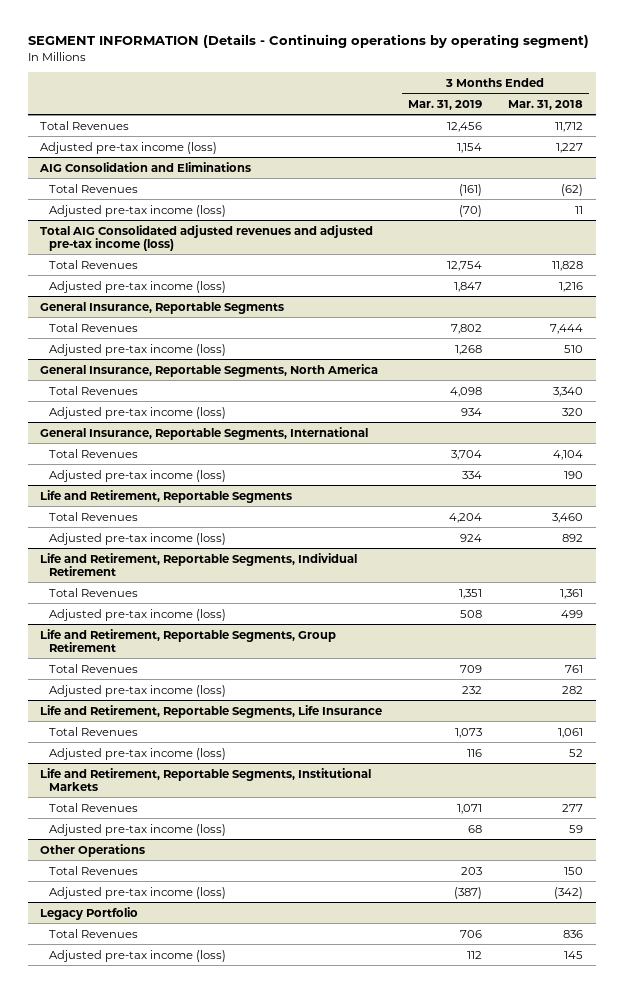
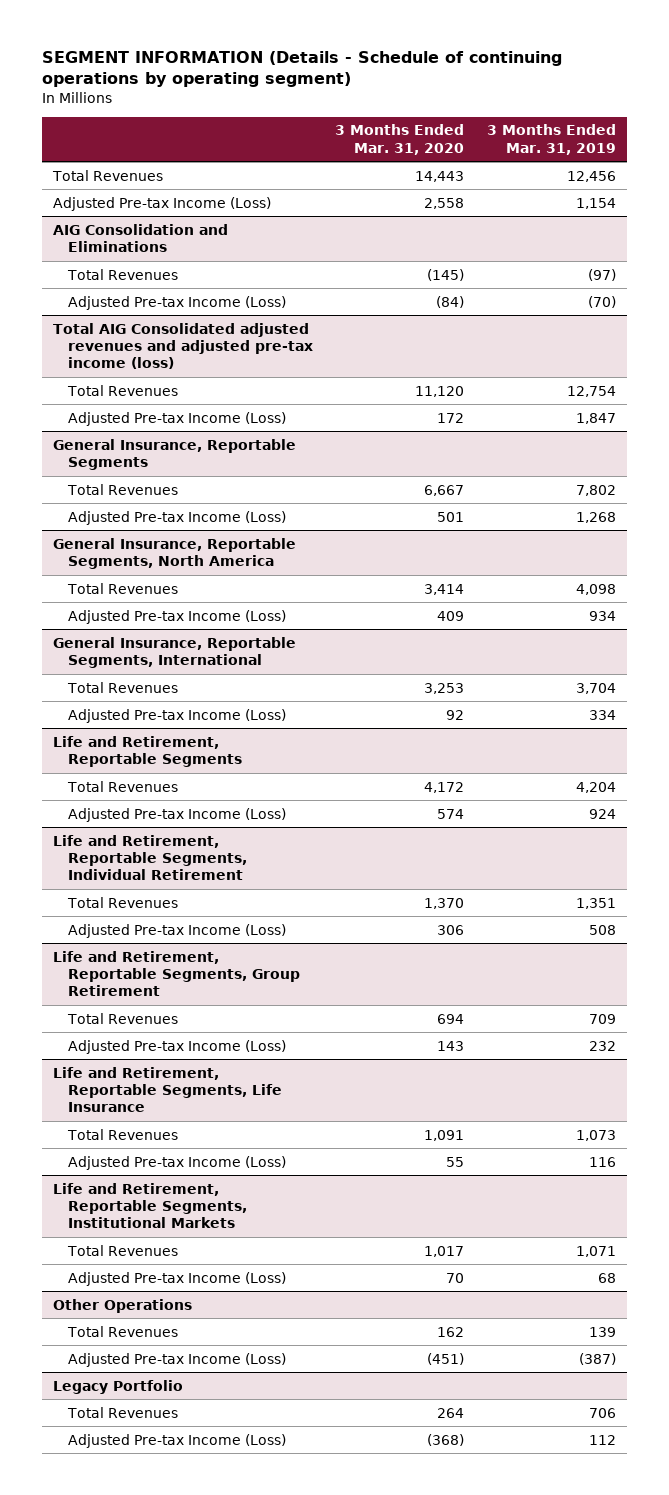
[27,34,589,49] SEGMENT INFORMATION (Details - Continuing operations by operating segment) -> [41,51,562,88] SEGMENT INFORMATION (Details - Schedule of continuing operations by operating segment)
[507,99,583,110] Mar. 31, 2018 -> none
none -> [335,124,465,155] 3 Months Ended Mar. 31, 2020
[40,141,218,154] Adjusted pre-tax income (loss) -> [53,196,272,211] Adjusted Pre-tax Income (Loss)
[459,183,483,196] (161) -> [587,268,616,281] (97)
[48,204,226,217] Adjusted pre-tax income (loss) -> [67,295,286,310] Adjusted Pre-tax Income (Loss)
[48,280,226,293] Adjusted pre-tax income (loss) -> [67,411,286,426] Adjusted Pre-tax Income (Loss)
[48,343,226,356] Adjusted pre-tax income (loss) -> [67,510,286,525] Adjusted Pre-tax Income (Loss)
[48,406,226,419] Adjusted pre-tax income (loss) -> [67,609,286,624] Adjusted Pre-tax Income (Loss)
[48,469,226,482] Adjusted pre-tax income (loss) -> [67,708,286,723] Adjusted Pre-tax Income (Loss)
[48,532,226,545] Adjusted pre-tax income (loss) -> [67,807,286,822] Adjusted Pre-tax Income (Loss)
[48,608,226,621] Adjusted pre-tax income (loss) -> [67,923,286,938] Adjusted Pre-tax Income (Loss)
[48,684,226,697] Adjusted pre-tax income (loss) -> [67,1039,286,1054] Adjusted Pre-tax Income (Loss)
[48,747,226,760] Adjusted pre-tax income (loss) -> [67,1155,286,1170] Adjusted Pre-tax Income (Loss)
[48,823,226,836] Adjusted pre-tax income (loss) -> [67,1271,286,1286] Adjusted Pre-tax Income (Loss)
[461,866,483,875] 203 -> [588,1326,616,1337] 139
[48,886,226,899] Adjusted pre-tax income (loss) -> [67,1352,286,1367] Adjusted Pre-tax Income (Loss)
[48,949,226,962] Adjusted pre-tax income (loss) -> [67,1433,286,1448] Adjusted Pre-tax Income (Loss)

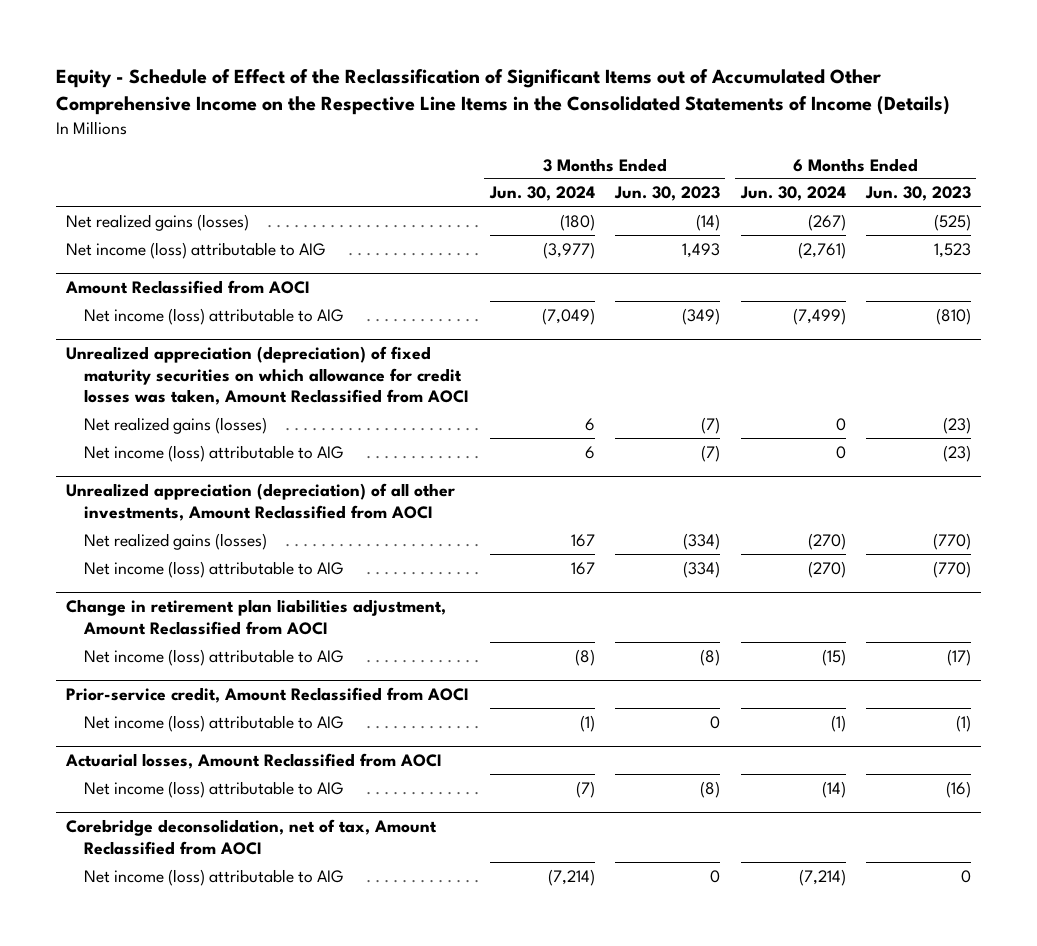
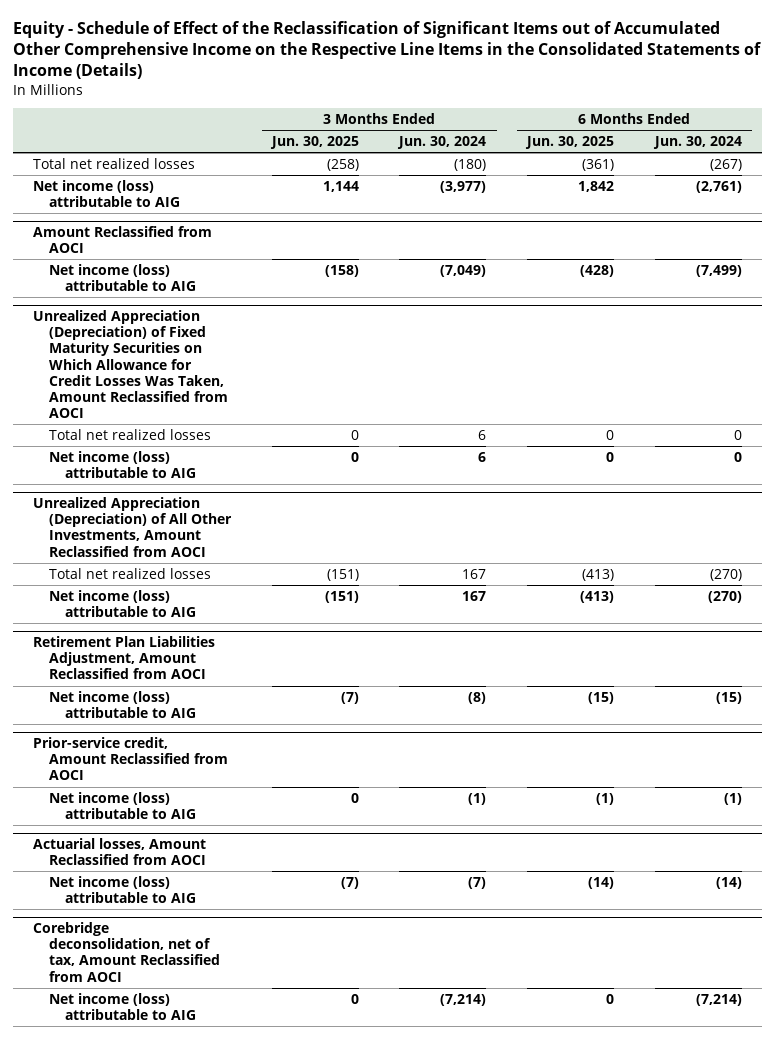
[614,186,721,202] Jun. 30, 2023 -> none
[864,186,971,202] Jun. 30, 2023 -> none
none -> [269,136,359,150] Jun. 30, 2025
none -> [525,136,615,150] Jun. 30, 2025
[66,213,250,231] Net realized gains (losses) -> [33,157,196,169] Total net realized losses
[66,346,469,406] Unrealized appreciation (depreciation) of fixed maturity securities on which allowance for credit losses was taken, Amount Reclassified from AOCI -> [33,309,229,419] Unrealized Appreciation (Depreciation) of Fixed Maturity Securities on Which Allowance for Credit Losses Was Taken, Amount Reclassified from AOCI
[83,416,267,434] Net realized gains (losses) -> [49,428,212,440] Total net realized losses
[66,483,456,521] Unrealized appreciation (depreciation) of all other investments, Amount Reclassified from AOCI -> [33,496,233,557] Unrealized Appreciation (Depreciation) of All Other Investments, Amount Reclassified from AOCI
[83,532,267,550] Net realized gains (losses) -> [49,567,212,579] Total net realized losses
[66,599,447,635] Change in retirement plan liabilities adjustment, Amount Reclassified from AOCI -> [33,635,216,680] Retirement Plan Liabilities Adjustment, Amount Reclassified from AOCI

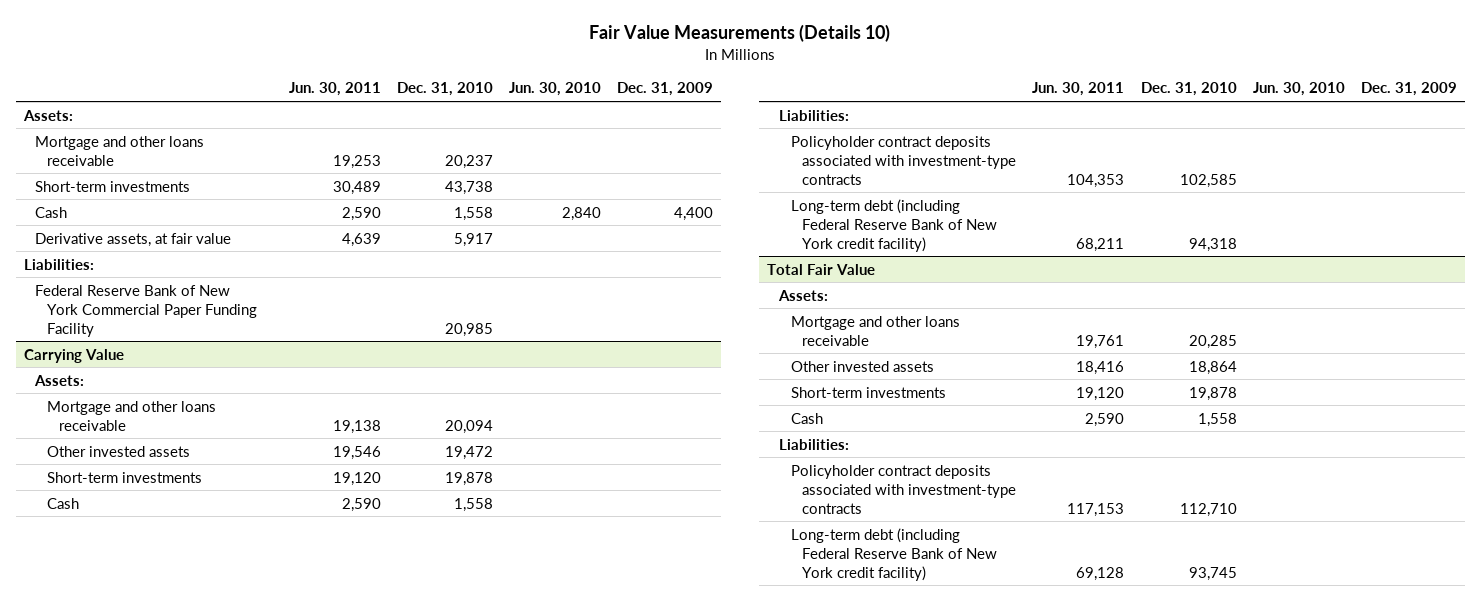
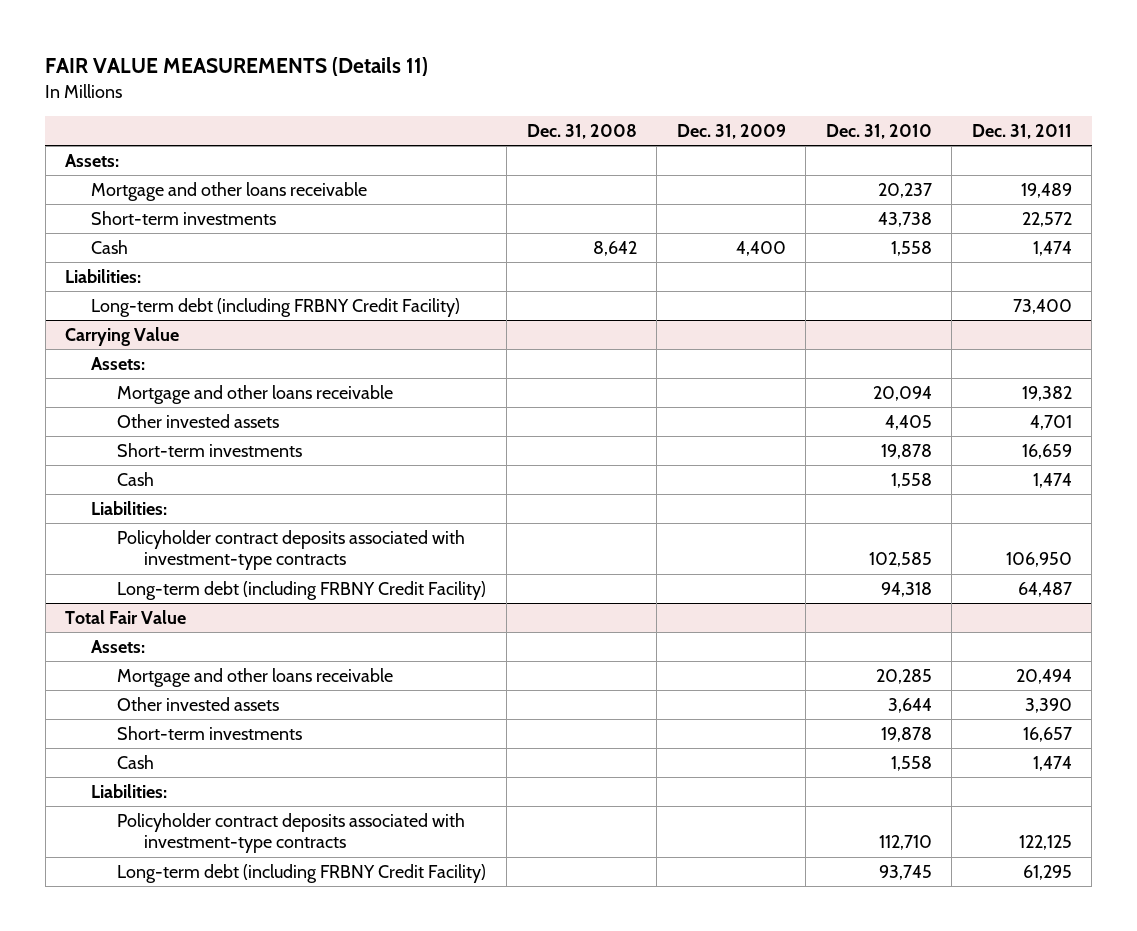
[589,24,891,43] Fair Value Measurements (Details 10) -> [45,57,429,77] FAIR VALUE MEASUREMENTS (Details 11)
[288,82,381,97] Jun. 30, 2011 -> none
[509,82,602,97] Jun. 30, 2010 -> none
none -> [526,123,637,139] Dec. 31, 2008
none -> [971,123,1072,139] Dec. 31, 2011
[35,232,232,247] Derivative assets, at fair value -> none
[35,284,257,337] Federal Reserve Bank of New York Commercial Paper Funding Facility -> none
none -> [91,297,461,317] Long-term debt (including FRBNY Credit Facility)
[444,445,493,460] 19,472 -> [884,414,932,430] 4,405
[790,198,998,252] Long-term debt (including Federal Reserve Bank of New York credit facility) -> [117,580,487,600] Long-term debt (including FRBNY Credit Facility)
[1188,360,1237,375] 18,864 -> [887,697,932,713] 3,644
[790,527,998,581] Long-term debt (including Federal Reserve Bank of New York credit facility) -> [117,863,487,883] Long-term debt (including FRBNY Credit Facility)

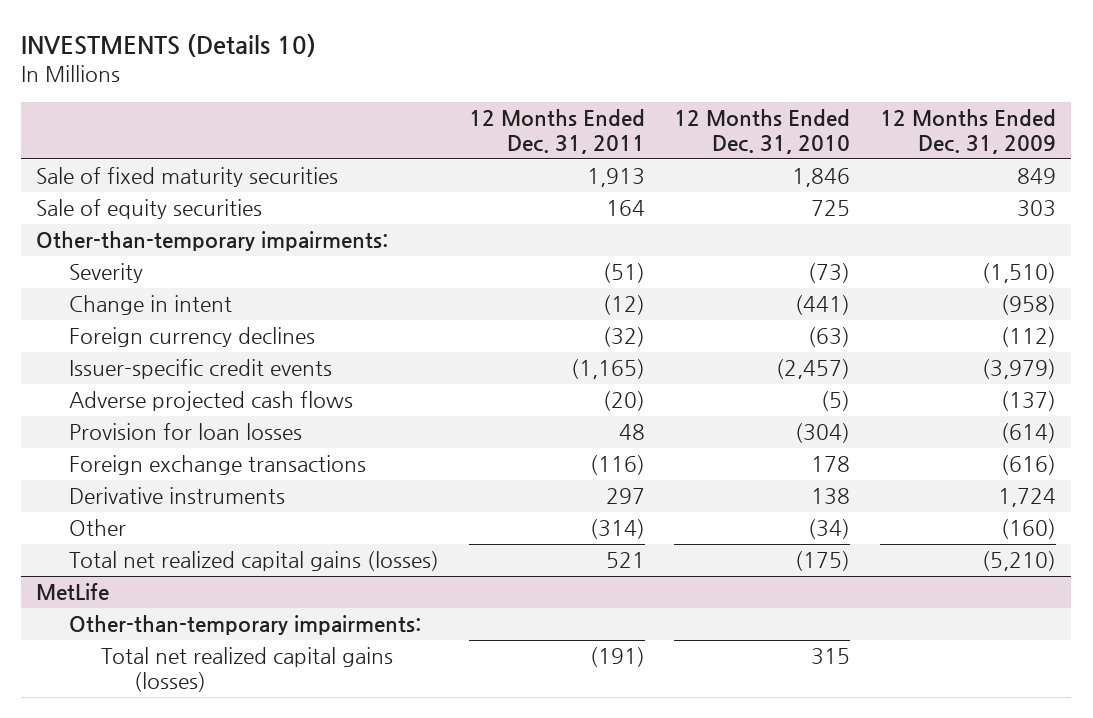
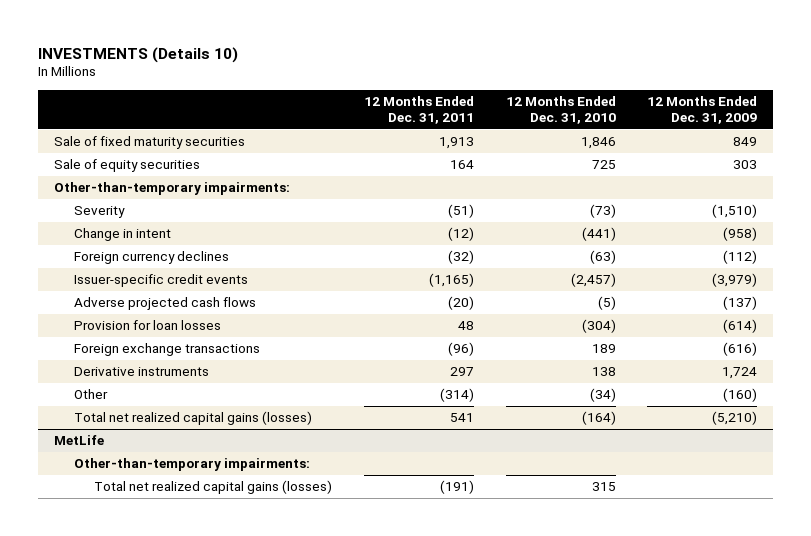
[589,455,645,476] (116) -> [447,341,474,356] (96)
[811,456,851,473] 178 -> [591,343,616,353] 189
[605,552,645,569] 521 -> [449,412,474,422] 541
[795,551,851,572] (175) -> [581,410,616,425] (164)

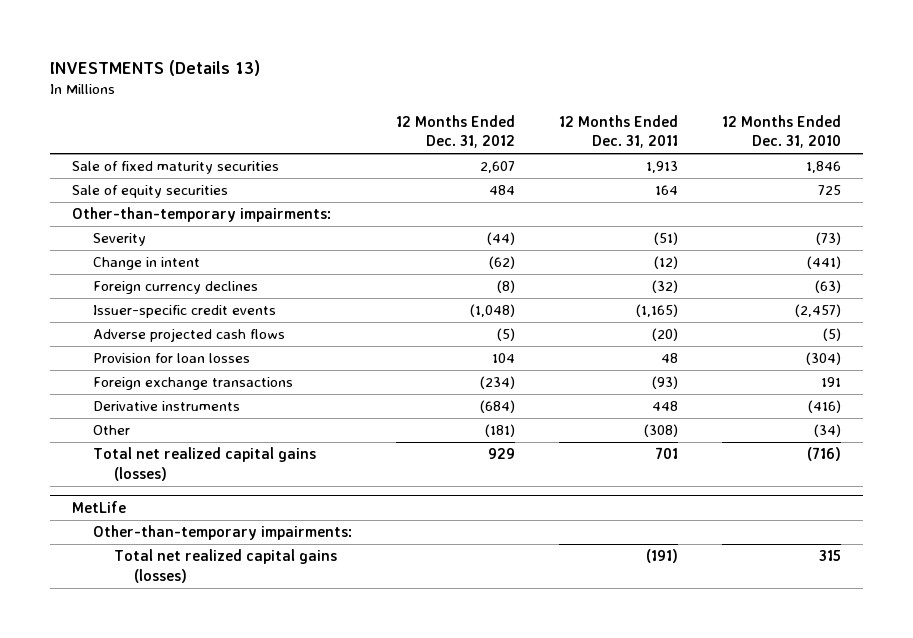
[37,46,238,63] INVESTMENTS (Details 10) -> [50,59,261,76] INVESTMENTS (Details 13)
[647,95,758,125] 12 Months Ended Dec. 31, 2009 -> none
none -> [395,114,515,149] 12 Months Ended Dec. 31, 2012
[447,341,474,356] (96) -> [651,376,678,390] (93)
[591,343,616,353] 189 -> [820,377,841,388] 191
[449,366,474,376] 297 -> [651,401,678,412] 448
[591,366,616,376] 138 -> [807,400,841,414] (416)
[439,387,474,402] (314) -> [643,424,678,438] (308)
[449,412,474,422] 541 -> [654,447,678,460] 701
[581,410,616,425] (164) -> [806,447,841,462] (716)

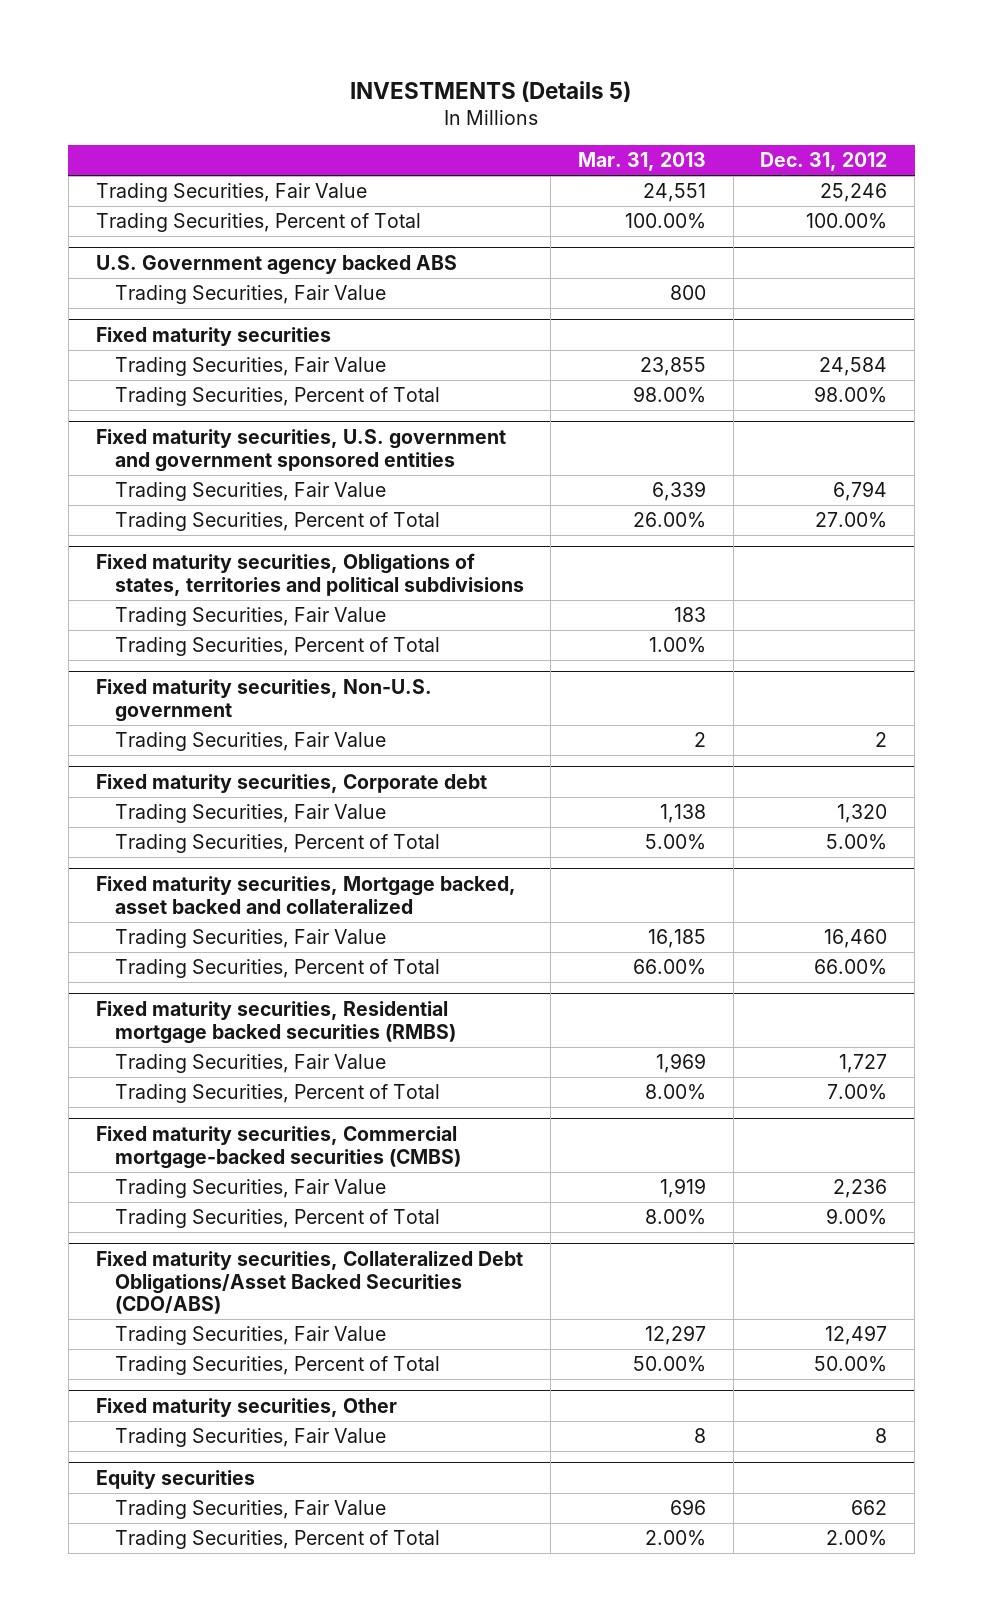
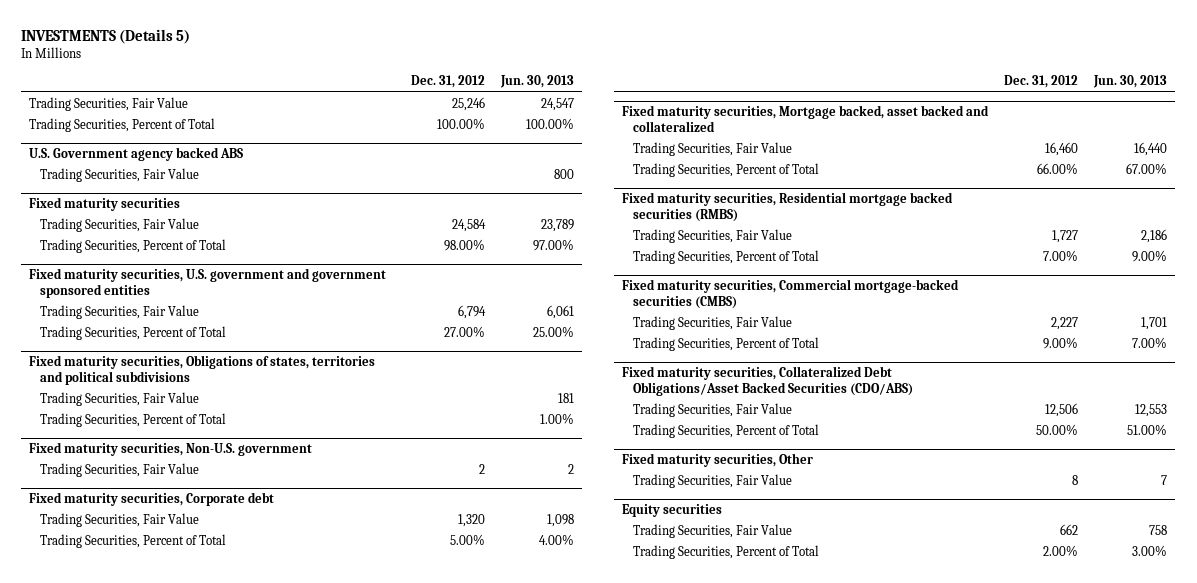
[578,152,707,172] Mar. 31, 2013 -> none
none -> [500,75,575,89] Jun. 30, 2013
[833,1179,888,1199] 2,236 -> [1051,316,1079,330] 2,227
[825,1325,888,1346] 12,497 -> [1045,402,1079,417] 12,506

